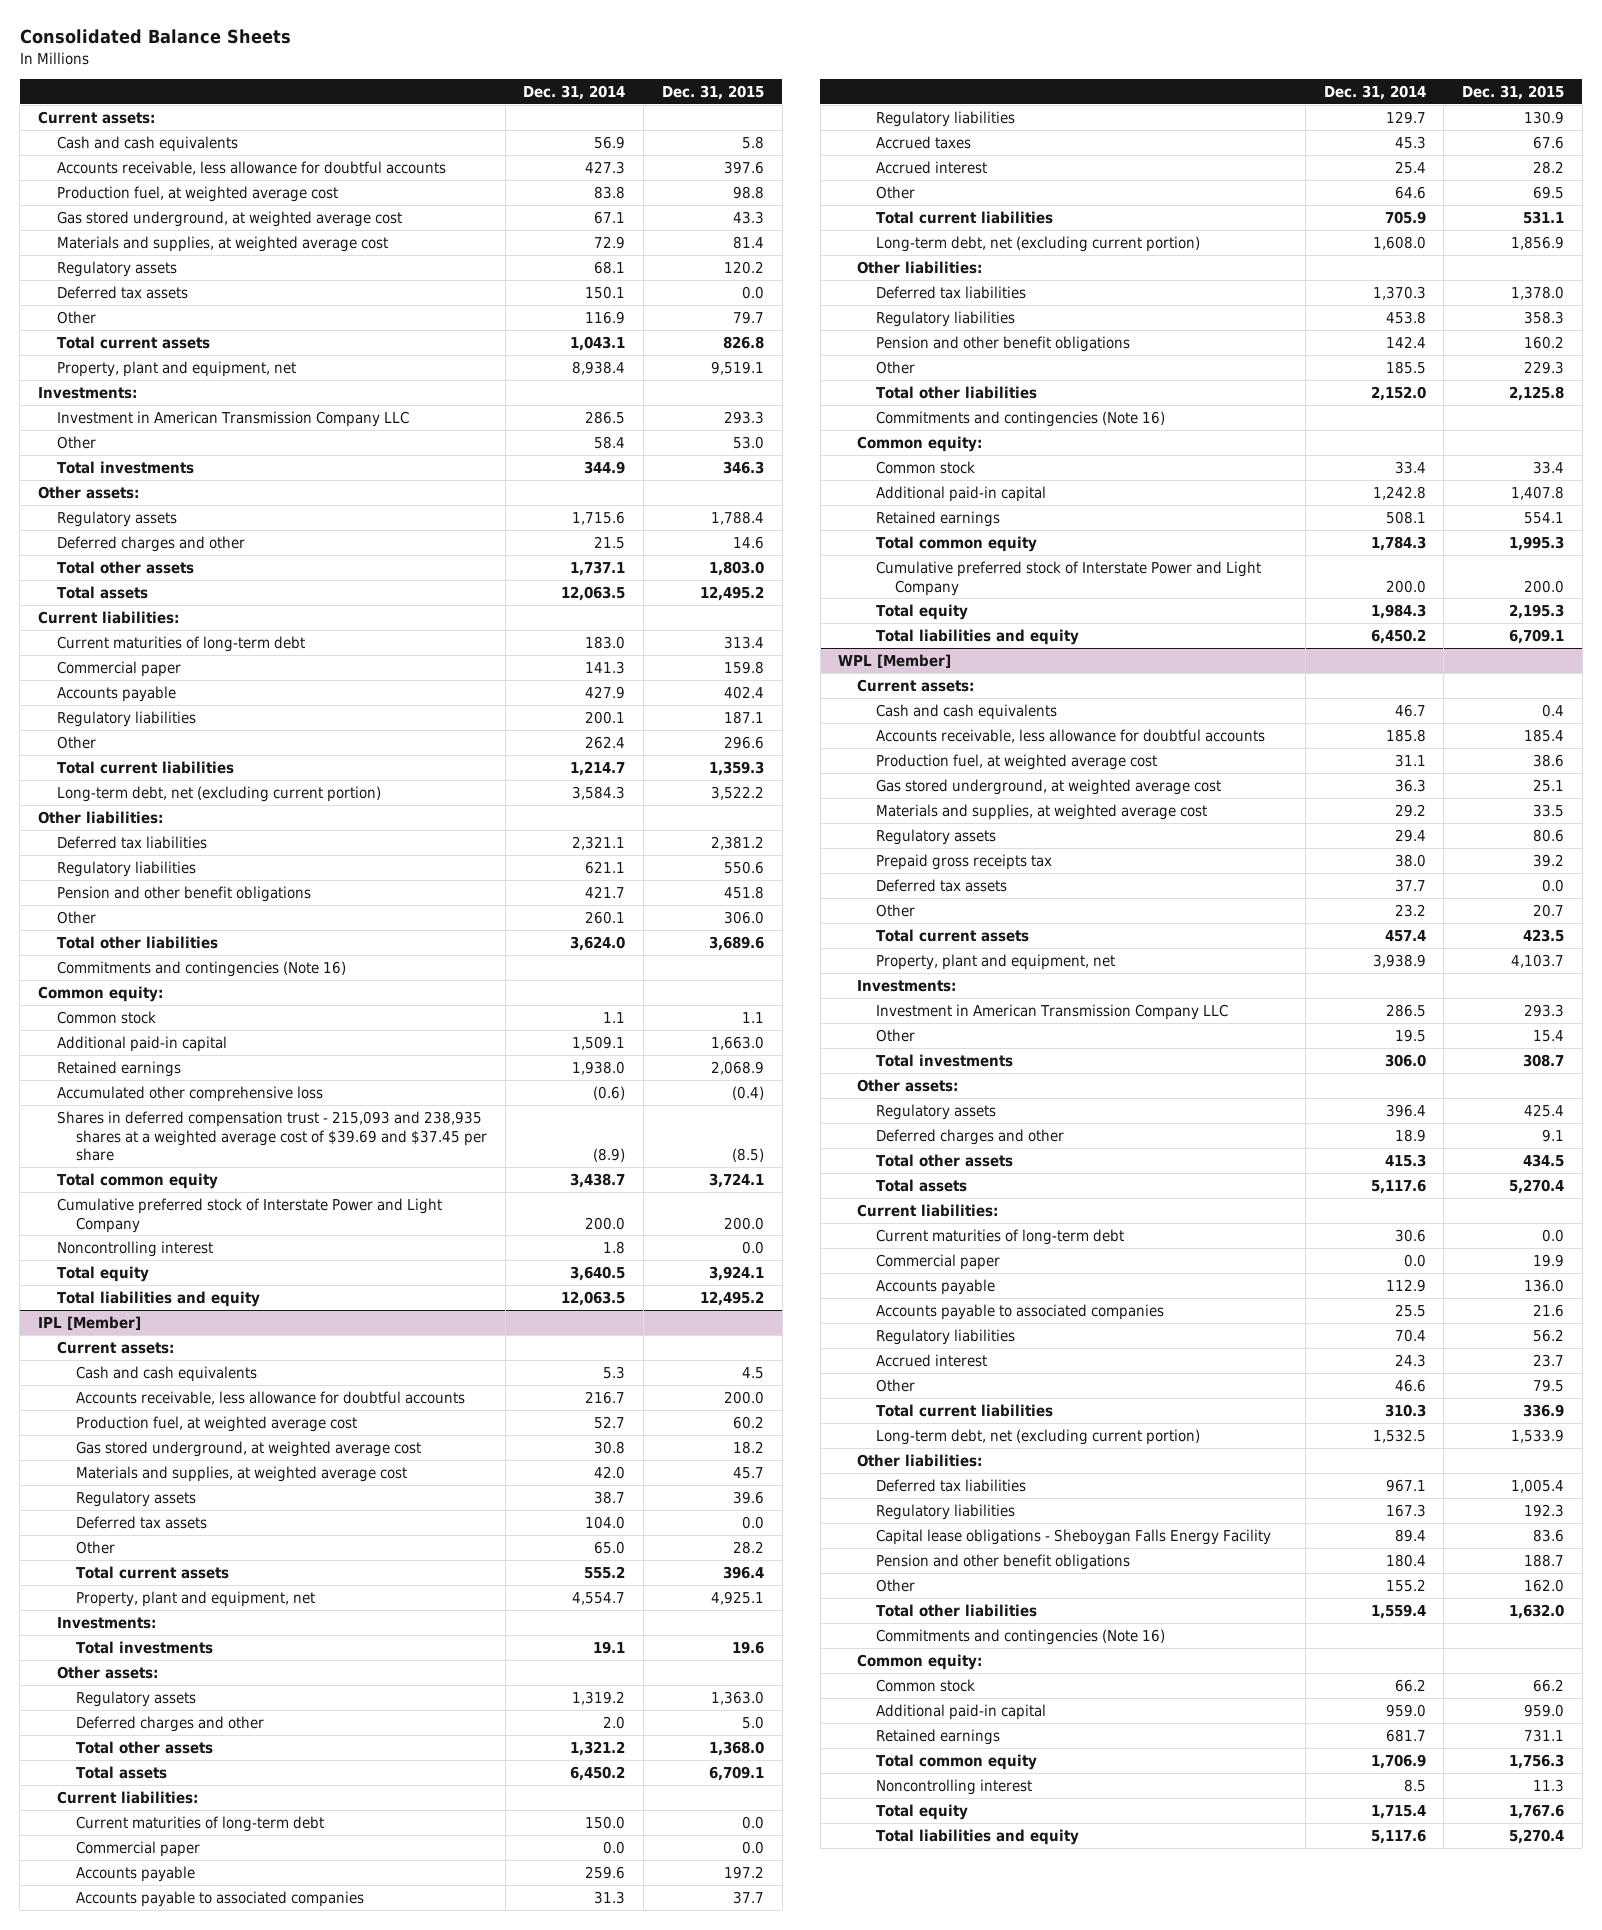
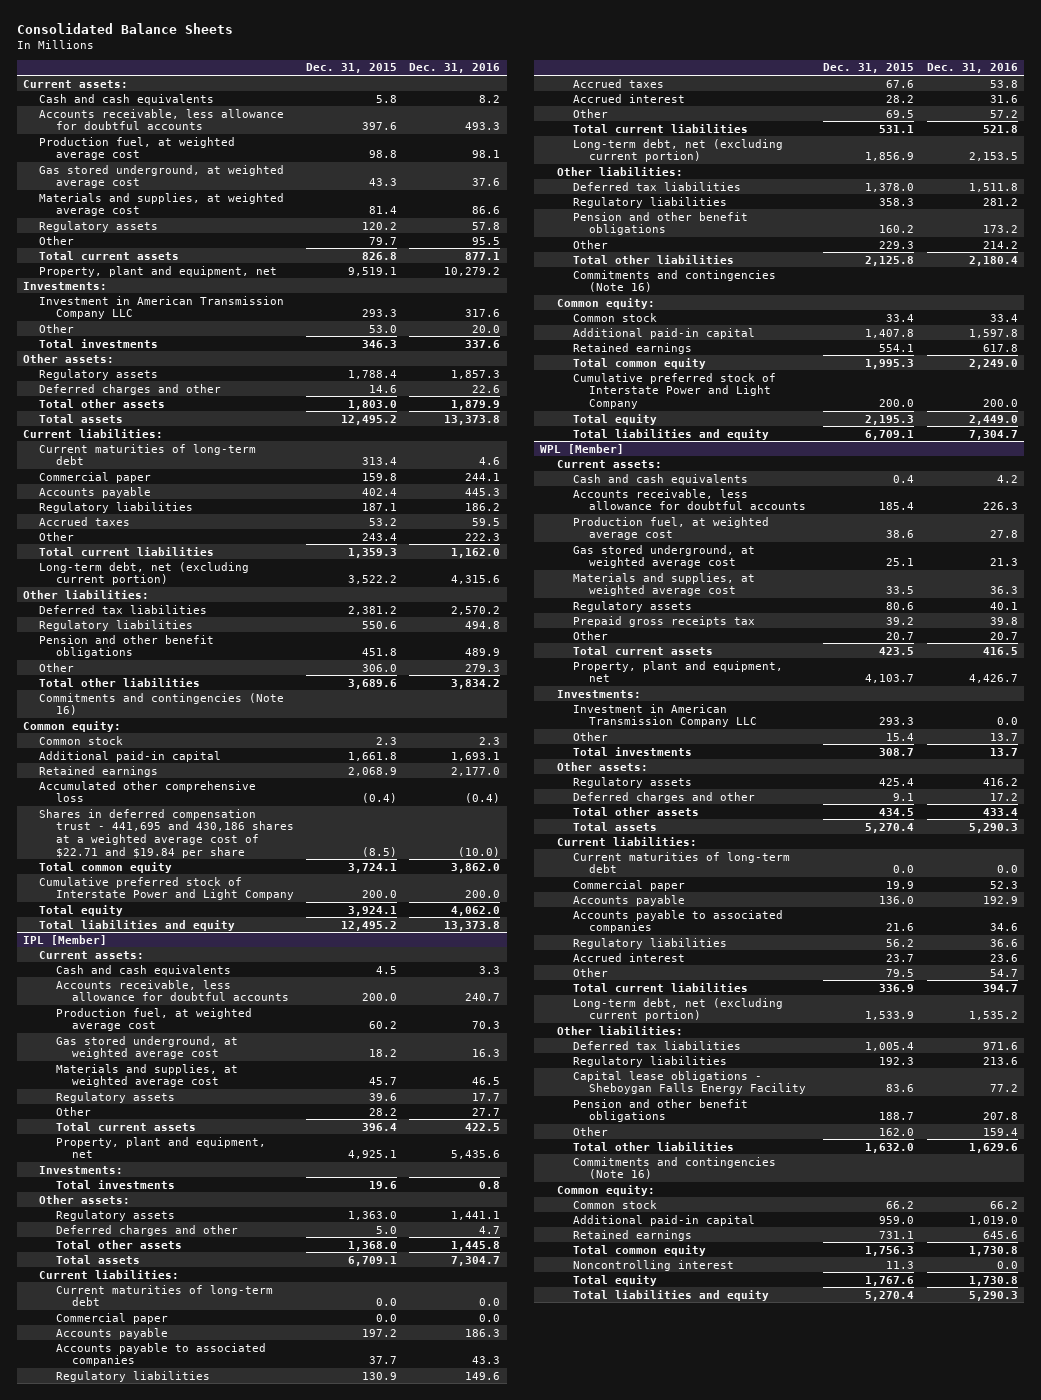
[523,84,626,100] Dec. 31, 2014 -> none
none -> [409,63,501,74] Dec. 31, 2016
[57,285,189,299] Deferred tax assets -> none
none -> [39,516,131,526] Accrued taxes
[723,735,764,749] 296.6 -> [362,532,398,541] 243.4
[741,1011,764,1023] 1.1 -> [376,736,398,745] 2.3
[710,1035,764,1050] 1,663.0 -> [348,751,398,761] 1,661.8
[57,1110,487,1162] Shares in deferred compensation trust - 215,093 and 238,935 shares at a weighted average cost of $39.69 and $37.45 per share -> [39,808,294,858] Shares in deferred compensation trust - 441,695 and 430,186 shares at a weighted average cost of $22.71 and $19.84 per share
[57,1240,214,1257] Noncontrolling interest -> none
[75,1515,207,1529] Deferred tax assets -> none
[875,878,1007,892] Deferred tax assets -> none

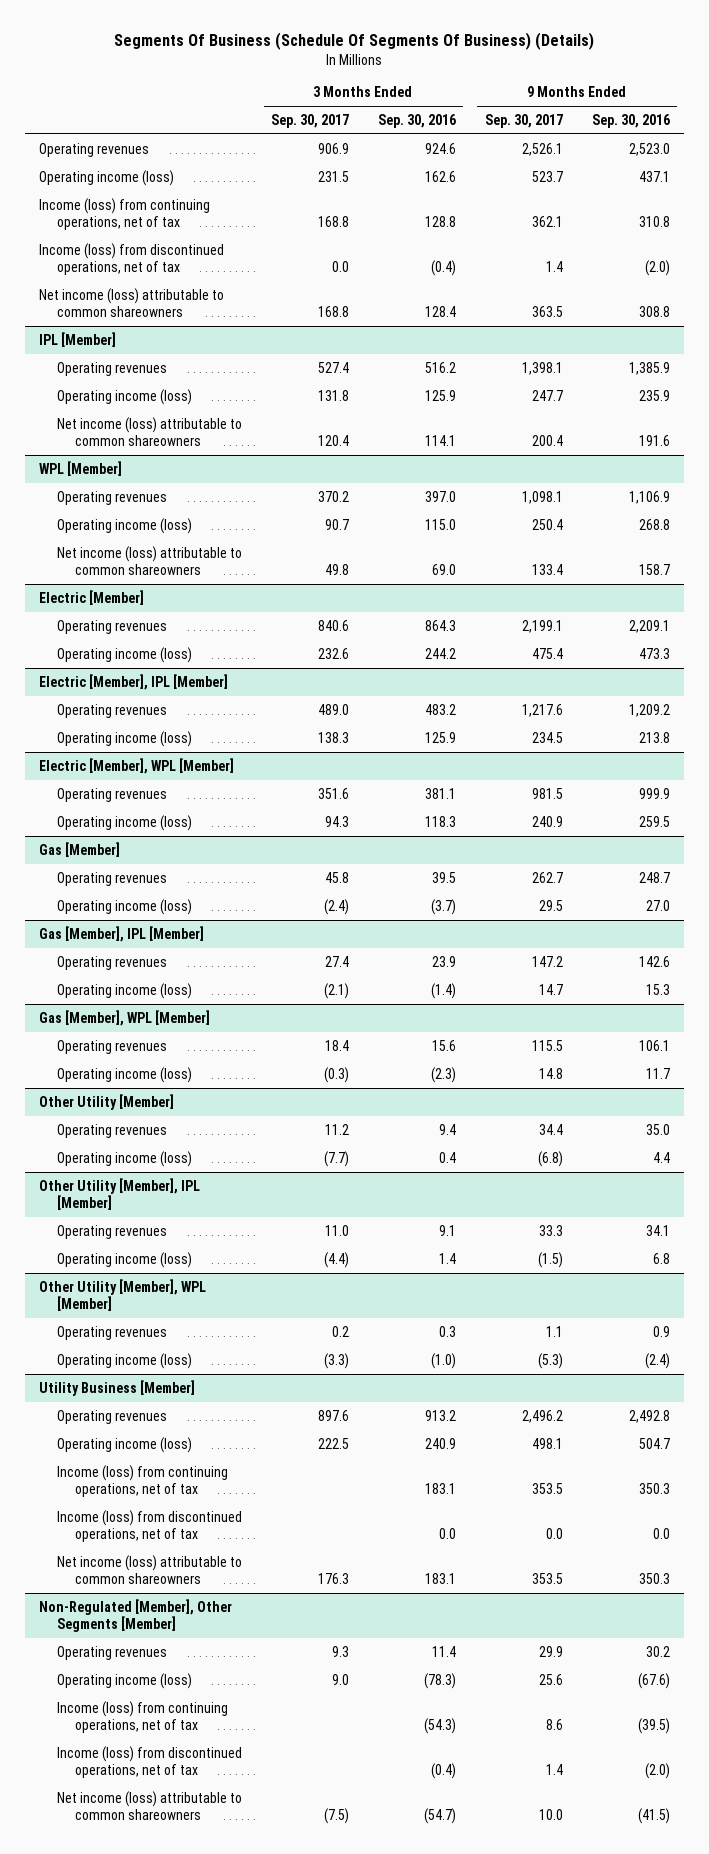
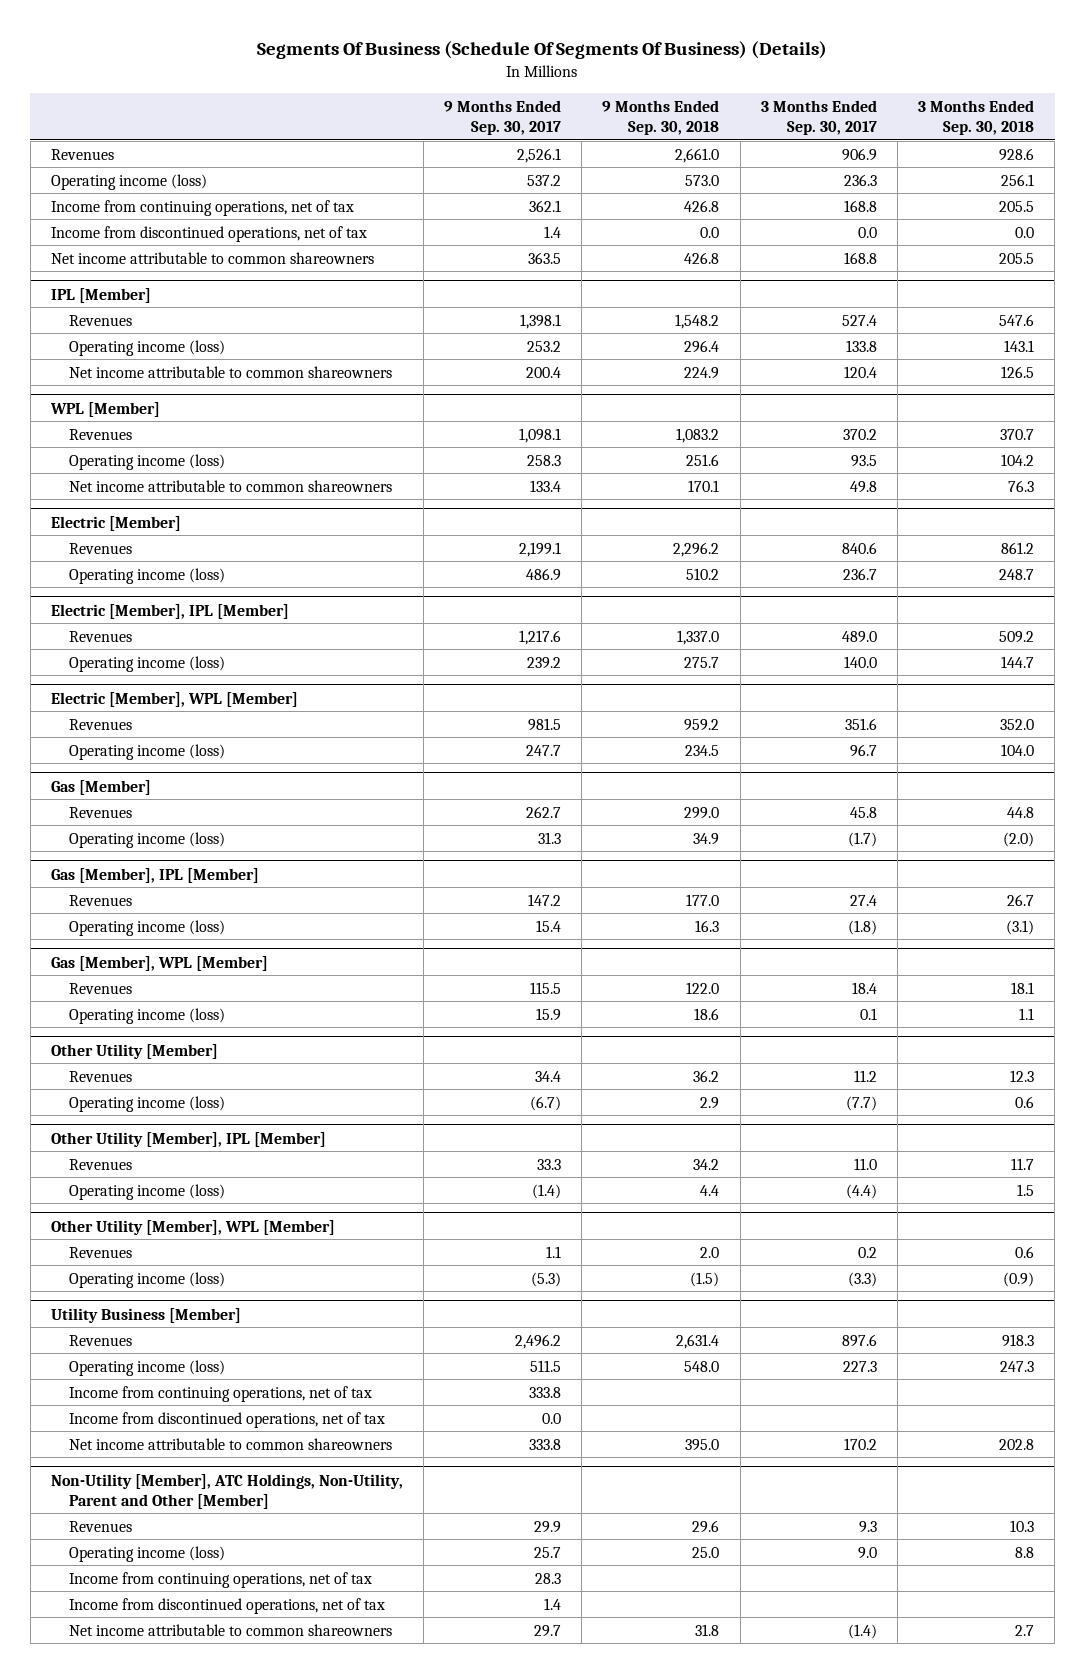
[377,113,456,128] Sep. 30, 2016 -> none
[591,113,670,128] Sep. 30, 2016 -> none
none -> [602,100,720,135] 9 Months Ended Sep. 30, 2018
none -> [918,100,1035,135] 3 Months Ended Sep. 30, 2018
[38,142,149,157] Operating revenues -> [50,148,114,160] Revenues
[317,170,349,182] 231.5 -> [843,173,877,186] 236.3
[531,170,563,182] 523.7 -> [527,174,562,186] 537.2
[38,197,210,231] Income (loss) from continuing operations, net of tax -> [50,199,354,216] Income from continuing operations, net of tax
[38,242,224,276] Income (loss) from discontinued operations, net of tax -> [50,225,367,242] Income from discontinued operations, net of tax
[38,287,224,318] Net income (loss) attributable to common shareowners -> [50,251,374,264] Net income attributable to common shareowners
[56,361,167,376] Operating revenues -> [69,314,133,326] Revenues
[317,389,349,401] 131.8 -> [845,339,877,352] 133.8
[531,389,563,401] 247.7 -> [527,340,562,352] 253.2
[56,416,242,447] Net income (loss) attributable to common shareowners -> [69,365,393,378] Net income attributable to common shareowners
[56,490,167,505] Operating revenues -> [69,428,133,440] Revenues
[324,518,349,530] 90.7 -> [850,454,877,467] 93.5
[531,518,563,530] 250.4 -> [527,454,562,466] 258.3
[56,545,242,576] Net income (loss) attributable to common shareowners -> [69,479,393,492] Net income attributable to common shareowners
[56,619,167,634] Operating revenues -> [69,542,133,554] Revenues
[317,647,349,659] 232.6 -> [842,567,877,580] 236.7
[531,647,563,659] 475.4 -> [526,567,562,581] 486.9
[56,703,167,718] Operating revenues -> [69,630,133,642] Revenues
[317,731,349,743] 138.3 -> [843,655,877,668] 140.0
[531,731,563,743] 234.5 -> [527,656,562,669] 239.2
[56,787,167,802] Operating revenues -> [69,718,133,730] Revenues
[324,815,349,827] 94.3 -> [849,743,877,757] 96.7
[531,815,563,827] 240.9 -> [526,744,562,756] 247.7
[56,871,167,886] Operating revenues -> [69,806,133,818] Revenues
[323,898,349,915] (2.4) -> [847,831,877,847] (1.7)
[538,899,563,911] 29.5 -> [538,831,562,844] 31.3
[56,955,167,970] Operating revenues -> [69,894,133,906] Revenues
[323,982,349,999] (2.1) -> [847,919,877,935] (1.8)
[538,983,563,995] 14.7 -> [536,919,562,932] 15.4
[56,1039,167,1054] Operating revenues -> [69,982,133,994] Revenues
[323,1066,349,1083] (0.3) -> [859,1007,877,1020] 0.1
[538,1067,563,1079] 14.8 -> [536,1007,562,1021] 15.9
[56,1123,167,1138] Operating revenues -> [69,1070,133,1082] Revenues
[537,1150,563,1167] (6.8) -> [530,1095,562,1111] (6.7)
[56,1224,167,1239] Operating revenues -> [69,1158,133,1170] Revenues
[537,1251,563,1268] (1.5) -> [532,1183,562,1199] (1.4)
[56,1325,167,1340] Operating revenues -> [69,1246,133,1258] Revenues
[38,1598,232,1633] Non-Regulated [Member], Other Segments [Member] -> none
[56,1409,167,1424] Operating revenues -> [69,1334,133,1346] Revenues
[317,1437,349,1449] 222.5 -> [842,1360,877,1372] 227.3
[531,1437,563,1449] 498.1 -> [530,1359,562,1372] 511.5
[56,1464,228,1498] Income (loss) from continuing operations, net of tax -> [69,1385,373,1402] Income from continuing operations, net of tax
[531,1483,563,1495] 353.5 -> [529,1386,562,1398] 333.8
[56,1509,242,1543] Income (loss) from discontinued operations, net of tax -> [69,1411,386,1428] Income from discontinued operations, net of tax
[56,1554,242,1585] Net income (loss) attributable to common shareowners -> [69,1437,393,1450] Net income attributable to common shareowners
[317,1573,349,1585] 176.3 -> [843,1437,877,1450] 170.2
[531,1573,563,1585] 353.5 -> [529,1438,562,1450] 333.8
none -> [50,1473,403,1509] Non-Utility [Member], ATC Holdings, Non-Utility, Parent and Other [Member]
[56,1645,167,1660] Operating revenues -> [69,1520,133,1532] Revenues
[538,1673,563,1685] 25.6 -> [534,1546,562,1558] 25.7
[56,1700,228,1734] Income (loss) from continuing operations, net of tax -> [69,1571,373,1588] Income from continuing operations, net of tax
[545,1719,563,1731] 8.6 -> [535,1572,562,1584] 28.3
[56,1745,242,1779] Income (loss) from discontinued operations, net of tax -> [69,1597,386,1614] Income from discontinued operations, net of tax
[56,1790,242,1821] Net income (loss) attributable to common shareowners -> [69,1623,393,1636] Net income attributable to common shareowners
[323,1808,349,1825] (7.5) -> [847,1623,877,1639] (1.4)
[538,1809,563,1821] 10.0 -> [534,1624,562,1637] 29.7

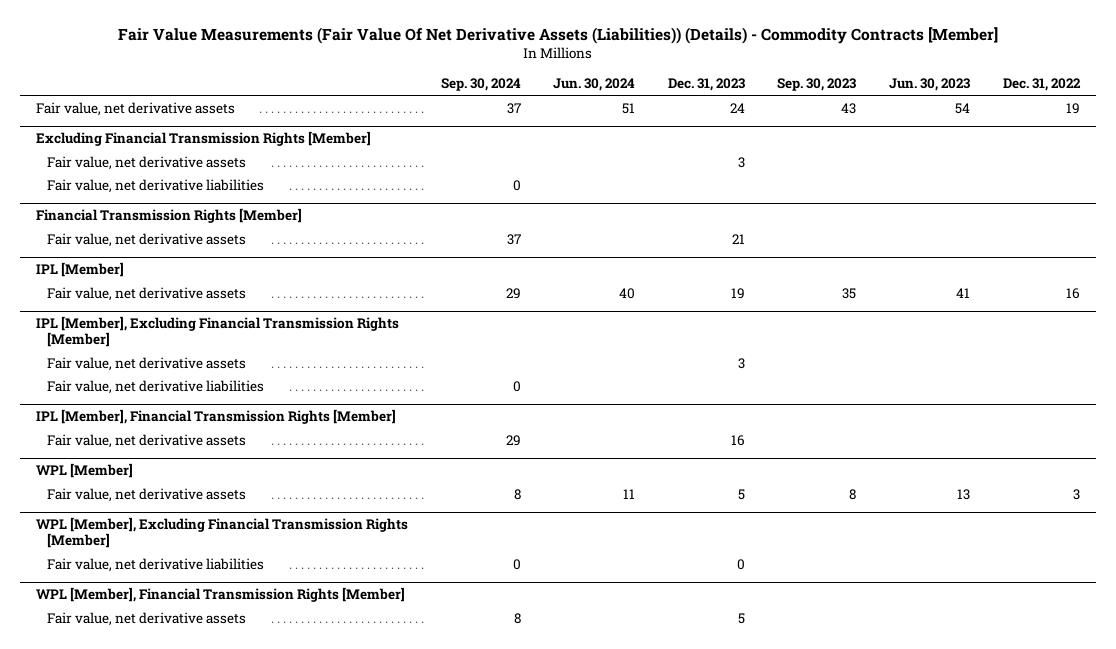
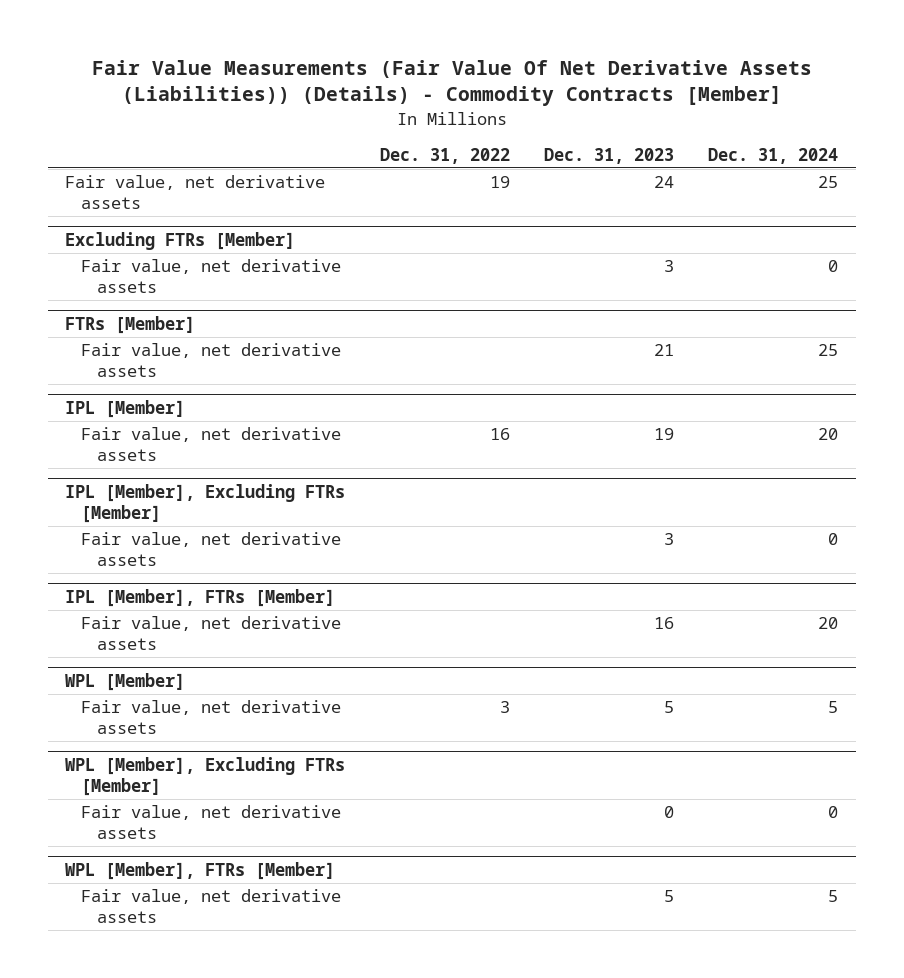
[440,78,521,92] Sep. 30, 2024 -> none
[553,78,636,92] Jun. 30, 2024 -> none
[777,78,857,92] Sep. 30, 2023 -> none
[889,78,971,92] Jun. 30, 2023 -> none
none -> [708,147,839,164] Dec. 31, 2024
[35,131,371,147] Excluding Financial Transmission Rights [Member] -> [65,231,296,250] Excluding FTRs [Member]
[47,178,265,193] Fair value, net derivative liabilities -> none
[35,208,302,224] Financial Transmission Rights [Member] -> [65,315,196,334] FTRs [Member]
[35,316,399,348] IPL [Member], Excluding Financial Transmission Rights [Member] -> none
none -> [65,483,346,523] IPL [Member], Excluding FTRs [Member]
[47,379,265,394] Fair value, net derivative liabilities -> none
[35,409,396,425] IPL [Member], Financial Transmission Rights [Member] -> none
none -> [65,588,336,607] IPL [Member], FTRs [Member]
[35,517,408,549] WPL [Member], Excluding Financial Transmission Rights [Member] -> none
[35,587,405,603] WPL [Member], Financial Transmission Rights [Member] -> none
none -> [65,756,346,796] WPL [Member], Excluding FTRs [Member]
[47,557,265,572] Fair value, net derivative liabilities -> [81,805,342,840] Fair value, net derivative assets
none -> [65,861,336,880] WPL [Member], FTRs [Member]

